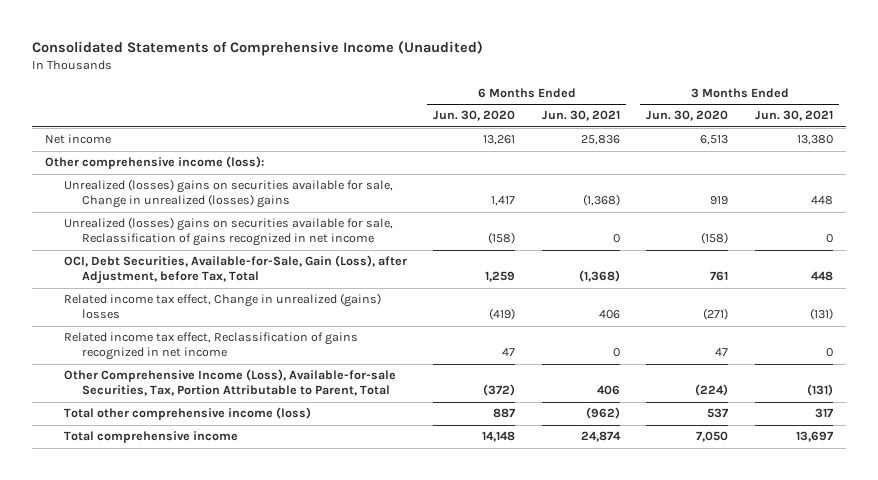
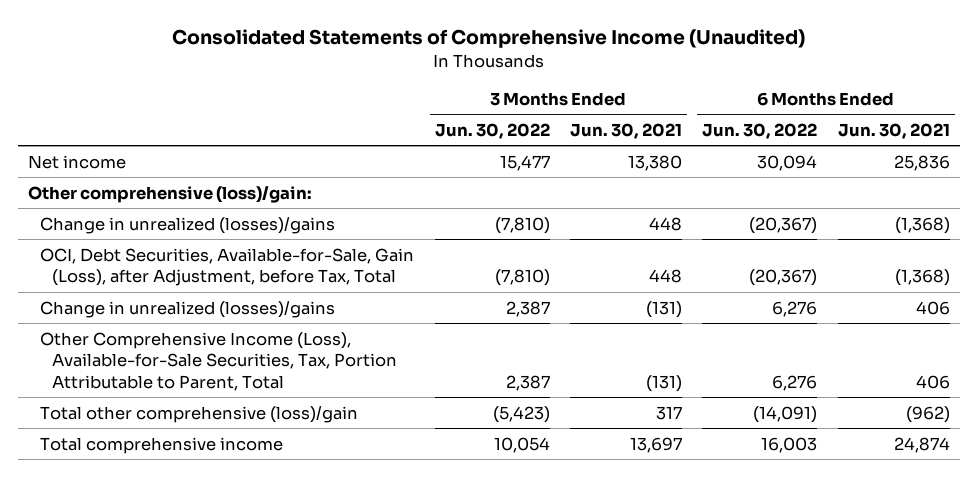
[433,110,516,122] Jun. 30, 2020 -> none
[646,110,729,122] Jun. 30, 2020 -> none
none -> [434,122,550,139] Jun. 30, 2022
none -> [702,122,818,139] Jun. 30, 2022
[63,217,393,247] Unrealized (losses) gains on securities available for sale, Reclassification of gains recognized in net income -> none
[45,156,265,170] Other comprehensive income (loss): -> [28,185,313,203] Other comprehensive (loss)/gain:
[63,179,393,209] Unrealized (losses) gains on securities available for sale, Change in unrealized (losses) gains -> [40,216,336,234] Change in unrealized (losses)/gains
[63,332,358,361] Related income tax effect, Reclassification of gains recognized in net income -> none
[63,293,381,320] Related income tax effect, Change in unrealized (gains) losses -> [40,300,336,318] Change in unrealized (losses)/gains
[63,369,396,397] Other Comprehensive Income (Loss), Available-for-sale Securities, Tax, Portion Attributable to Parent, Total -> [40,331,398,391] Other Comprehensive Income (Loss), Available-for-Sale Securities, Tax, Portion Attributable to Parent, Total
[63,407,311,421] Total other comprehensive income (loss) -> [40,405,359,423] Total other comprehensive (loss)/gain

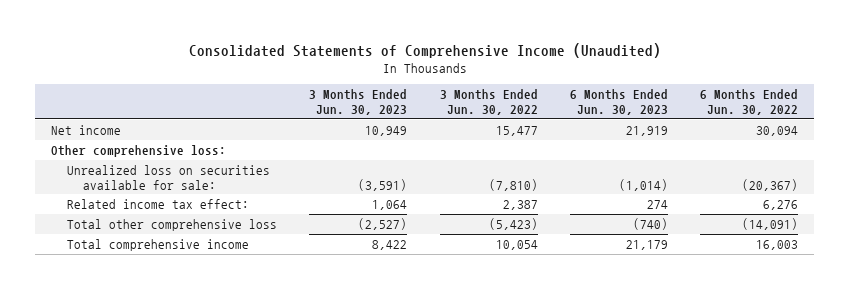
[570,122,683,139] Jun. 30, 2021 -> none
[837,122,950,139] Jun. 30, 2021 -> none
none -> [309,89,408,115] 3 Months Ended Jun. 30, 2023
none -> [569,89,668,115] 6 Months Ended Jun. 30, 2023
[40,247,415,287] OCI, Debt Securities, Available-for-Sale, Gain (Loss), after Adjustment, before Tax, Total -> none
[40,331,398,391] Other Comprehensive Income (Loss), Available-for-Sale Securities, Tax, Portion Attributable to Parent, Total -> none
[28,185,313,203] Other comprehensive (loss)/gain: -> [51,144,227,157] Other comprehensive loss:
[40,216,336,234] Change in unrealized (losses)/gains -> [67,164,271,190] Unrealized loss on securities available for sale:
[40,300,336,318] Change in unrealized (losses)/gains -> [67,198,250,209] Related income tax effect:
[40,405,359,423] Total other comprehensive (loss)/gain -> [67,218,278,231] Total other comprehensive loss

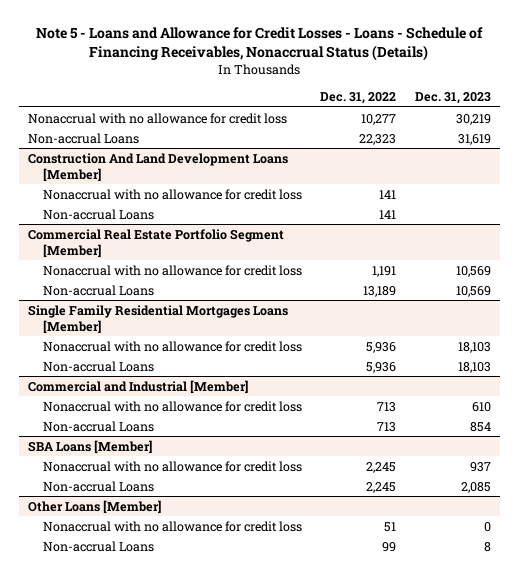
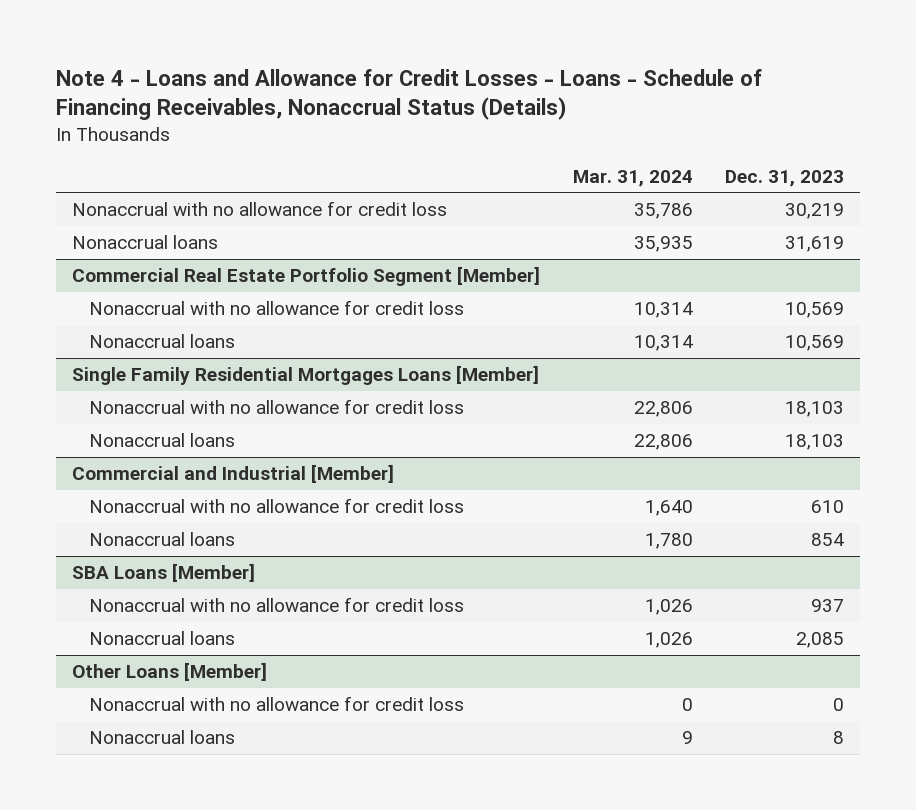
[36,26,484,62] Note 5 - Loans and Allowance for Credit Losses - Loans - Schedule of Financing Receivables, Nonaccrual Status (Details) -> [56,68,763,120] Note 4 - Loans and Allowance for Credit Losses - Loans - Schedule of Financing Receivables, Nonaccrual Status (Details)
[320,91,397,104] Dec. 31, 2022 -> none
none -> [572,169,693,187] Mar. 31, 2024
[27,152,288,182] Construction And Land Development Loans [Member] -> none
[43,188,303,200] Nonaccrual with no allowance for credit loss -> none
[43,208,155,220] Non-accrual Loans -> none
[27,132,139,144] Non-accrual Loans -> [72,235,219,250] Nonaccrual loans
[43,284,155,296] Non-accrual Loans -> [88,334,235,349] Nonaccrual loans
[43,360,155,372] Non-accrual Loans -> [88,433,235,448] Nonaccrual loans
[43,420,155,432] Non-accrual Loans -> [88,532,235,547] Nonaccrual loans
[43,480,155,492] Non-accrual Loans -> [88,631,235,646] Nonaccrual loans
[43,540,155,552] Non-accrual Loans -> [88,730,235,745] Nonaccrual loans

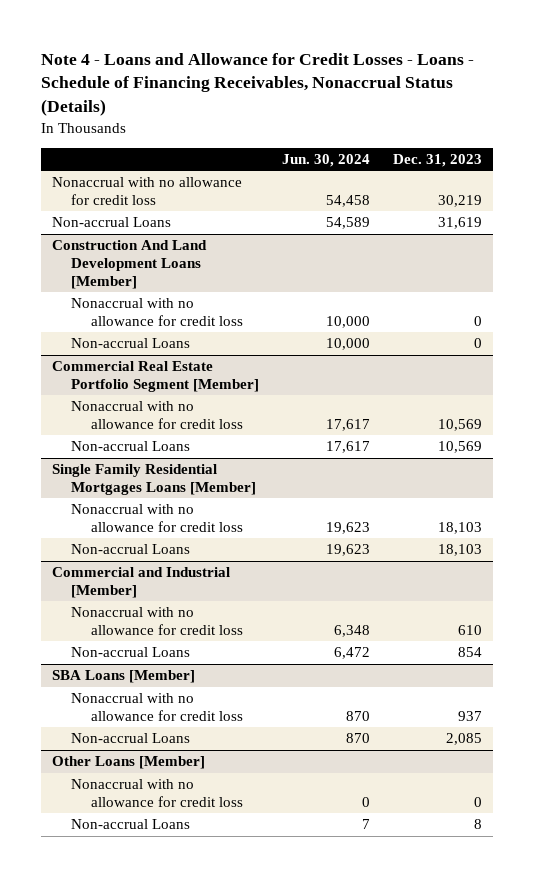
[572,169,693,187] Mar. 31, 2024 -> none
none -> [282,153,371,167] Jun. 30, 2024
[72,235,219,250] Nonaccrual loans -> [52,217,172,228] Non-accrual Loans
none -> [52,240,208,289] Construction And Land Development Loans [Member]
none -> [71,298,243,326] Nonaccrual with no allowance for credit loss
none -> [71,338,191,349] Non-accrual Loans
[88,334,235,349] Nonaccrual loans -> [71,441,191,452] Non-accrual Loans
[88,433,235,448] Nonaccrual loans -> [71,544,191,555] Non-accrual Loans
[88,532,235,547] Nonaccrual loans -> [71,647,191,658] Non-accrual Loans
[88,631,235,646] Nonaccrual loans -> [71,733,191,744] Non-accrual Loans
[88,730,235,745] Nonaccrual loans -> [71,819,191,830] Non-accrual Loans

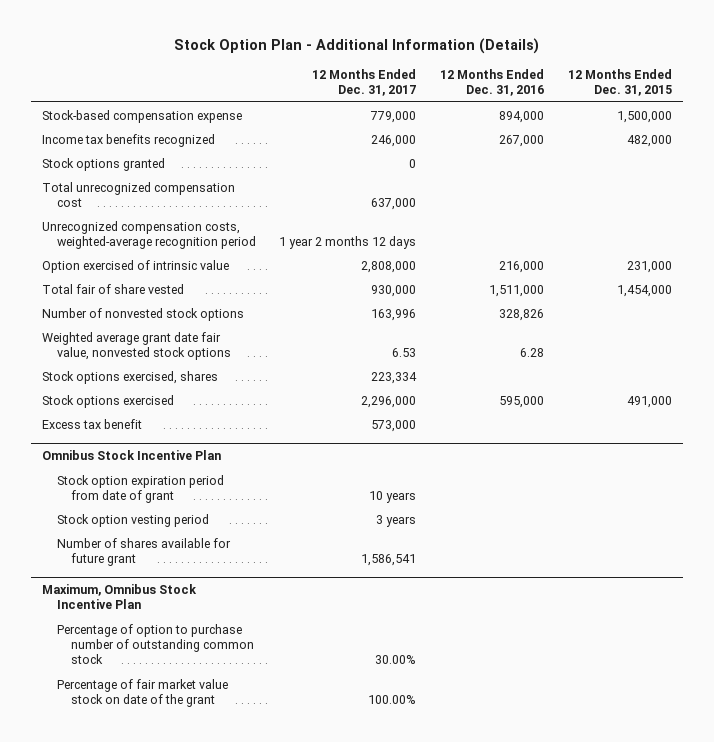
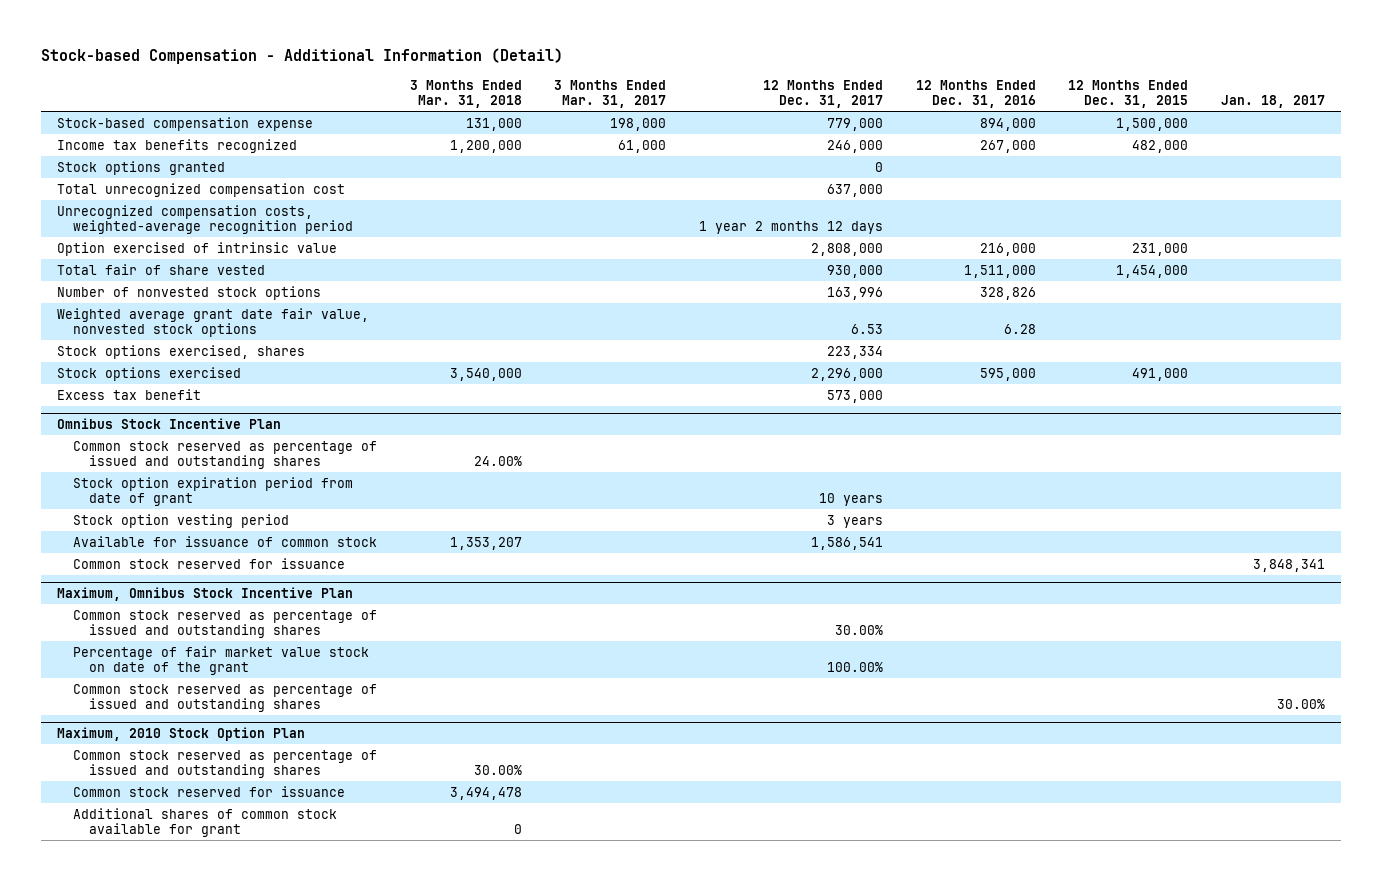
[173,37,539,54] Stock Option Plan - Additional Information (Details) -> [40,48,563,65] Stock-based Compensation - Additional Information (Detail)
none -> [409,79,522,109] 3 Months Ended Mar. 31, 2018
none -> [554,79,667,109] 3 Months Ended Mar. 31, 2017
none -> [1221,95,1326,109] Jan. 18, 2017
none -> [73,440,378,470] Common stock reserved as percentage of issued and outstanding shares
[56,537,231,566] Number of shares available for future grant -> [73,535,378,547] Available for issuance of common stock
none -> [73,557,346,569] Common stock reserved for issuance
[56,623,255,664] Percentage of option to purchase number of outstanding common stock -> [73,609,378,639] Common stock reserved as percentage of issued and outstanding shares
none -> [73,683,378,713] Common stock reserved as percentage of issued and outstanding shares
none -> [56,727,305,742] Maximum, 2010 Stock Option Plan
none -> [73,749,378,779] Common stock reserved as percentage of issued and outstanding shares
none -> [73,785,346,797] Common stock reserved for issuance
none -> [73,807,338,838] Additional shares of common stock available for grant

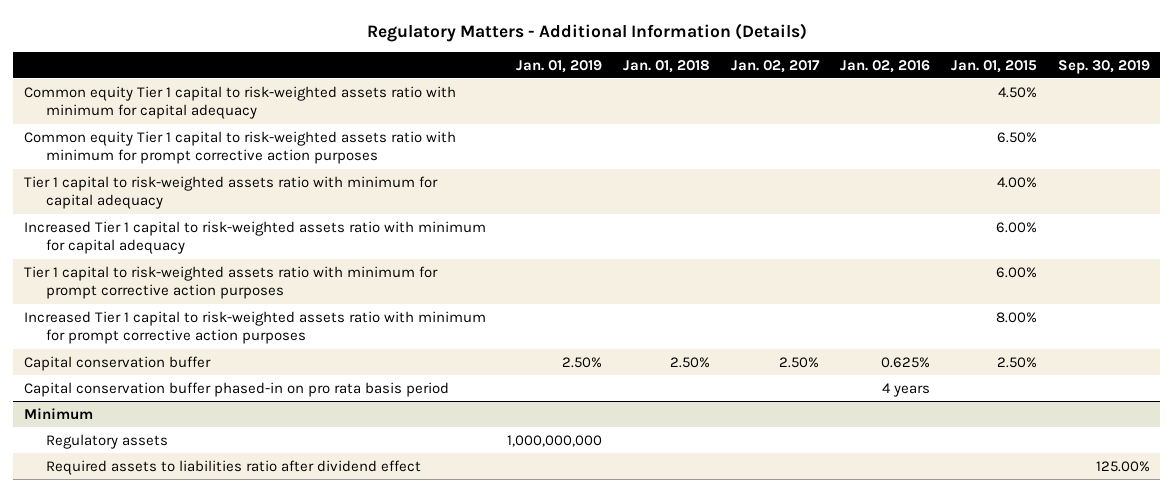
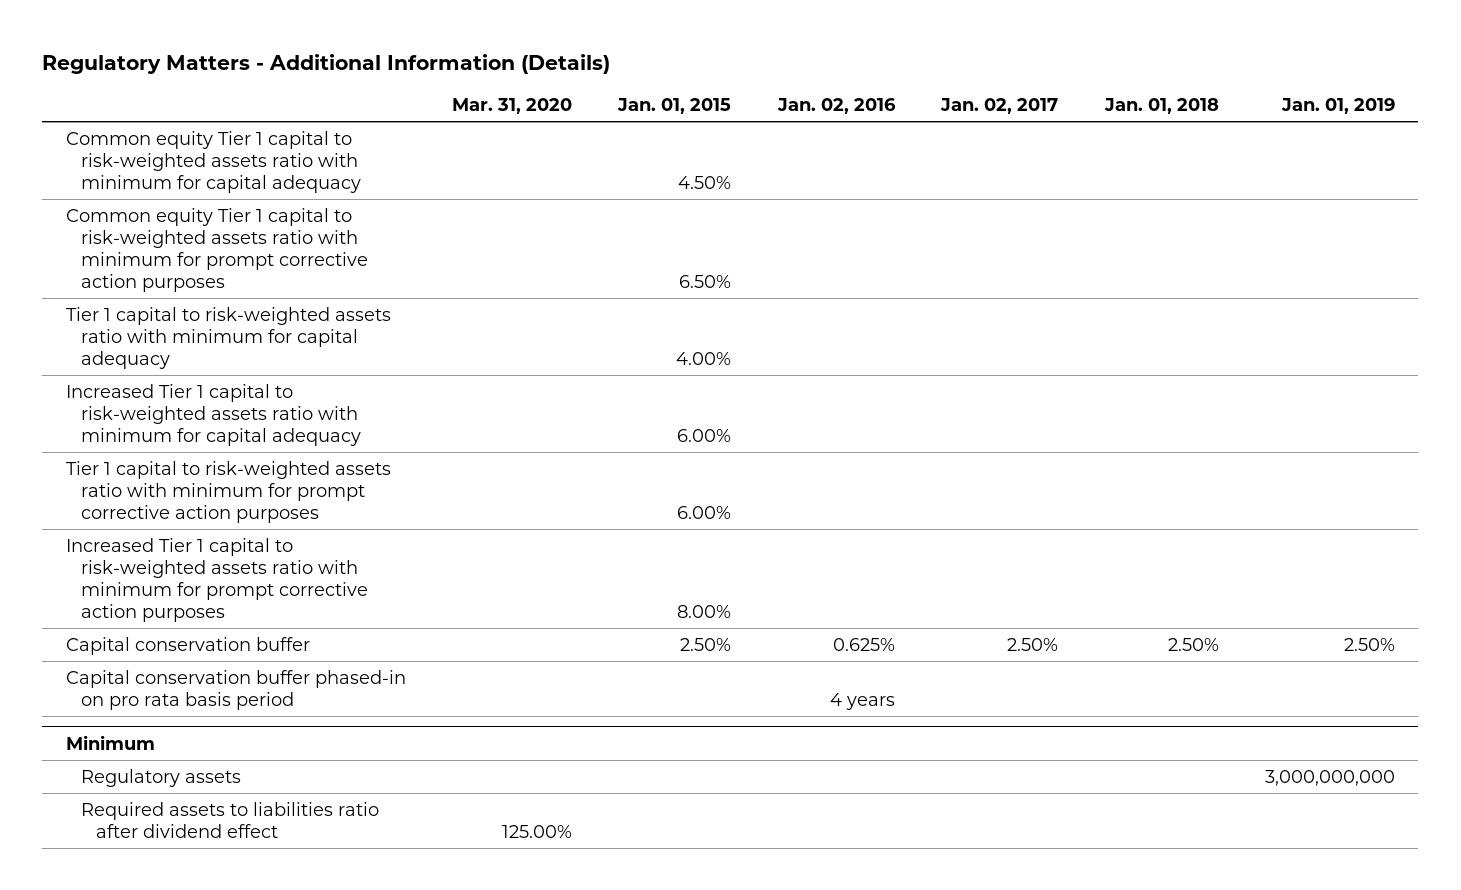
[1057,59,1150,74] Sep. 30, 2019 -> none
none -> [452,97,573,114] Mar. 31, 2020
[506,434,602,447] 1,000,000,000 -> [1265,769,1396,786] 3,000,000,000

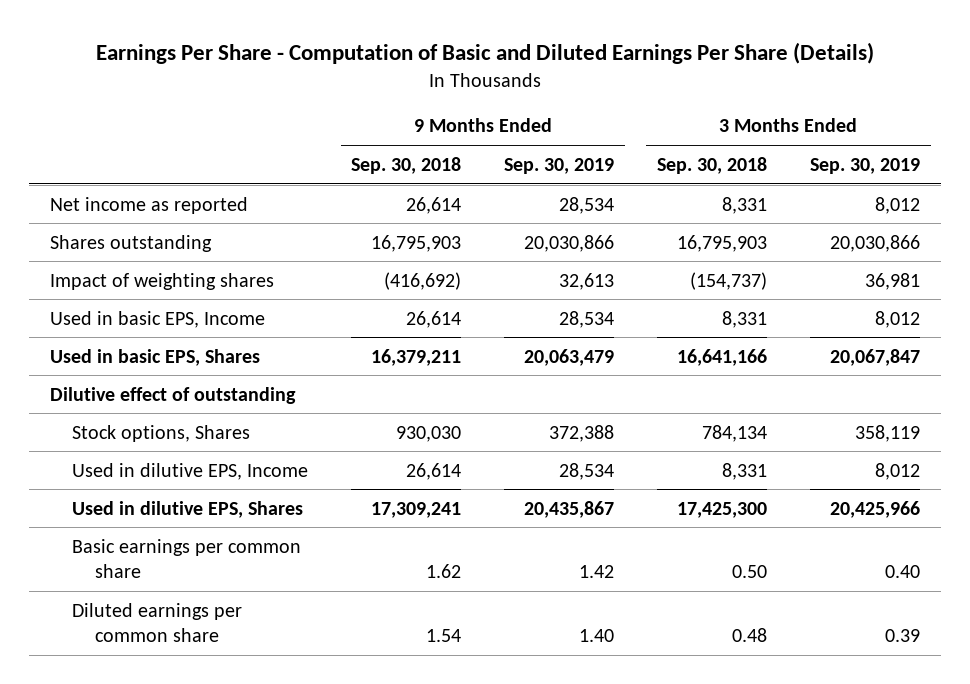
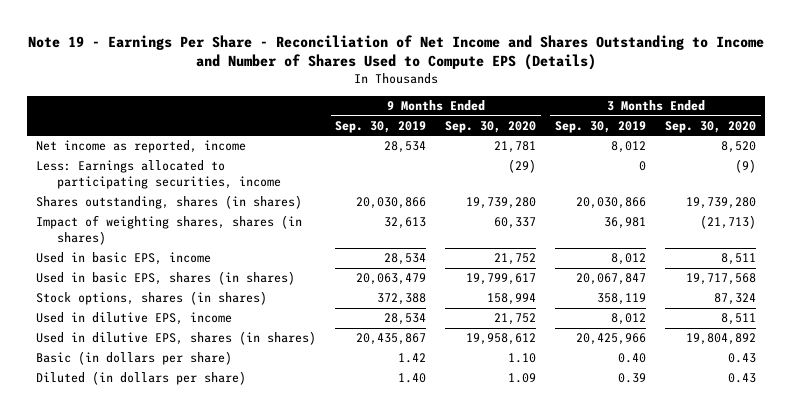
[96,41,875,64] Earnings Per Share - Computation of Basic and Diluted Earnings Per Share (Details) -> [28,34,765,71] Note 19 - Earnings Per Share - Reconciliation of Net Income and Shares Outstanding to Income and Number of Shares Used to Compute EPS (Details)
[351,156,462,174] Sep. 30, 2018 -> none
[656,156,767,174] Sep. 30, 2018 -> none
none -> [445,120,537,133] Sep. 30, 2020
none -> [664,120,756,133] Sep. 30, 2020
[50,386,297,404] Dilutive effect of outstanding -> none
[50,196,249,214] Net income as reported -> [36,140,247,154] Net income as reported, income
none -> [36,160,281,190] Less: Earnings allocated to participating securities, income
[50,234,213,252] Shares outstanding -> [36,195,303,210] Shares outstanding, shares (in shares)
[50,272,275,290] Impact of weighting shares -> [36,215,303,246] Impact of weighting shares, shares (in shares)
[50,310,266,328] Used in basic EPS, Income -> [36,252,212,266] Used in basic EPS, income
[50,348,261,366] Used in basic EPS, Shares -> [36,271,296,286] Used in basic EPS, shares (in shares)
[72,424,251,442] Stock options, Shares -> [36,291,268,306] Stock options, shares (in shares)
[72,462,309,480] Used in dilutive EPS, Income -> [36,312,233,326] Used in dilutive EPS, income
[72,500,304,518] Used in dilutive EPS, Shares -> [36,331,317,346] Used in dilutive EPS, shares (in shares)
[72,538,302,579] Basic earnings per common share -> [36,351,233,366] Basic (in dollars per share)
[72,602,243,643] Diluted earnings per common share -> [36,371,247,386] Diluted (in dollars per share)

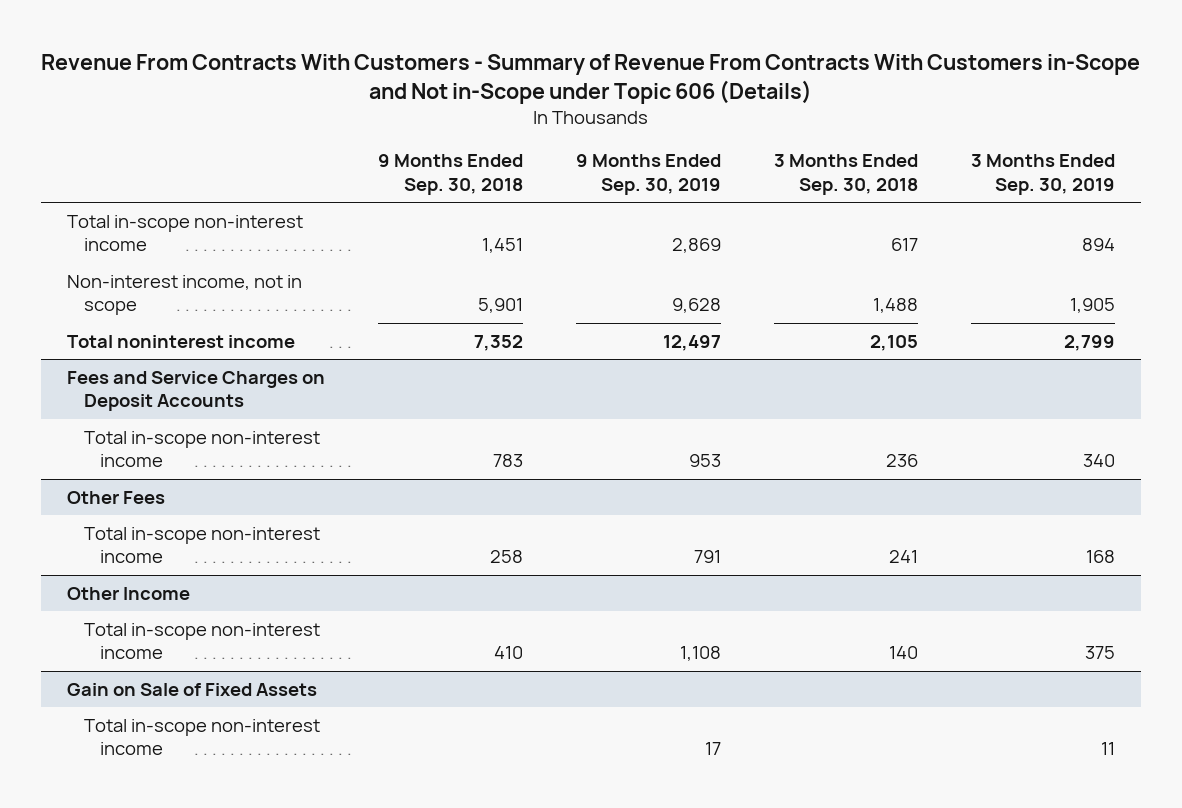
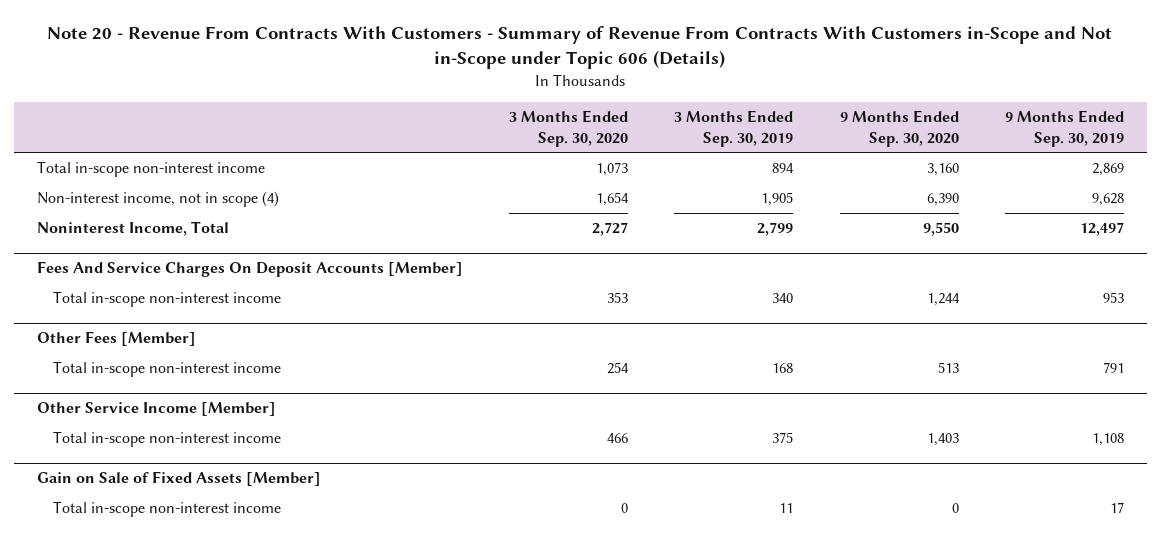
[41,53,1141,104] Revenue From Contracts With Customers - Summary of Revenue From Contracts With Customers in-Scope and Not in-Scope under Topic 606 (Details) -> [47,26,1113,70] Note 20 - Revenue From Contracts With Customers - Summary of Revenue From Contracts With Customers in-Scope and Not in-Scope under Topic 606 (Details)
[378,154,524,195] 9 Months Ended Sep. 30, 2018 -> none
[773,154,918,195] 3 Months Ended Sep. 30, 2018 -> none
none -> [509,110,629,147] 3 Months Ended Sep. 30, 2020
none -> [839,110,959,147] 9 Months Ended Sep. 30, 2020
[67,275,303,316] Non-interest income, not in scope -> [37,191,280,208] Non-interest income, not in scope (4)
[67,335,296,349] Total noninterest income -> [37,221,230,237] Noninterest Income, Total
[67,371,326,412] Fees and Service Charges on Deposit Accounts -> [37,261,464,278] Fees And Service Charges On Deposit Accounts [Member]
[67,491,166,505] Other Fees -> [37,331,197,347] Other Fees [Member]
[67,587,191,601] Other Income -> [37,402,277,417] Other Service Income [Member]
[67,683,318,697] Gain on Sale of Fixed Assets -> [37,471,322,487] Gain on Sale of Fixed Assets [Member]

